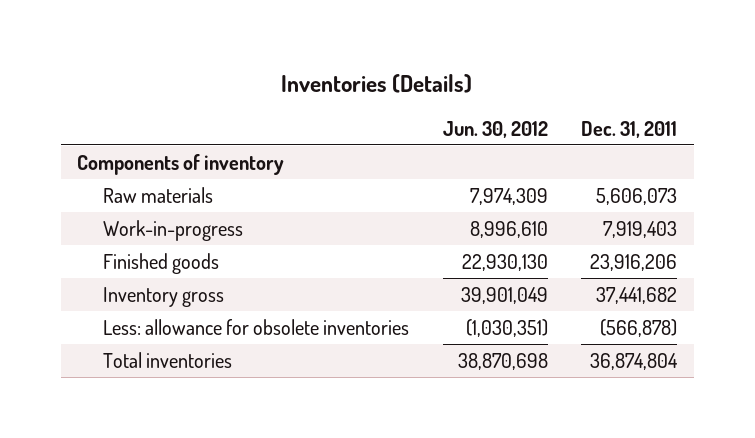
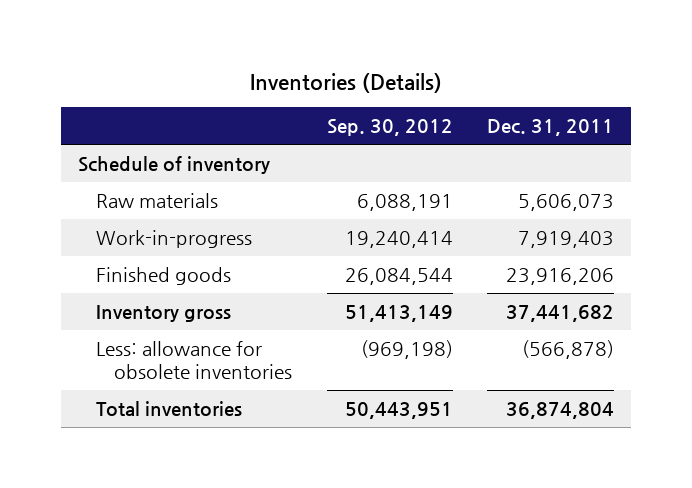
[442,120,548,138] Jun. 30, 2012 -> none
none -> [326,119,453,137] Sep. 30, 2012
[77,153,285,175] Components of inventory -> [77,155,270,174] Schedule of inventory

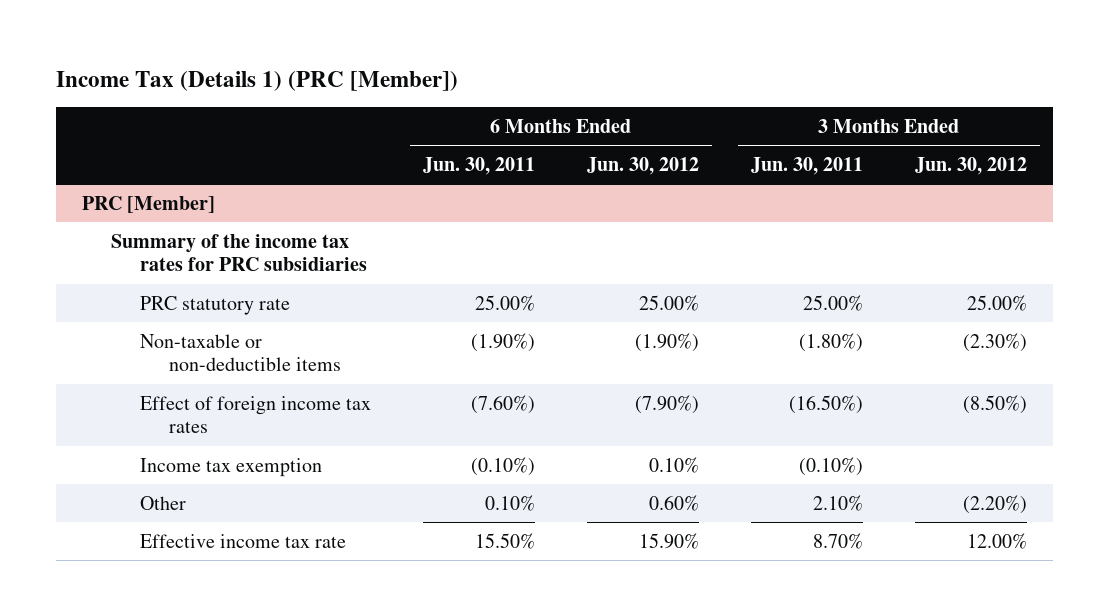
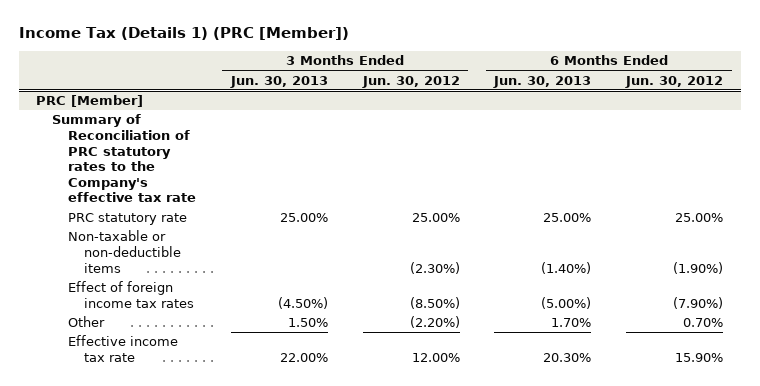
[423,156,536,175] Jun. 30, 2011 -> none
[751,156,864,175] Jun. 30, 2011 -> none
none -> [229,75,328,88] Jun. 30, 2013
none -> [493,75,592,88] Jun. 30, 2013
[111,233,368,272] Summary of the income tax rates for PRC subsidiaries -> [52,114,197,203] Summary of Reconciliation of PRC statutory rates to the Company's effective tax rate
[140,457,323,477] Income tax exemption -> none
[649,494,700,511] 0.60% -> [683,318,724,328] 0.70%

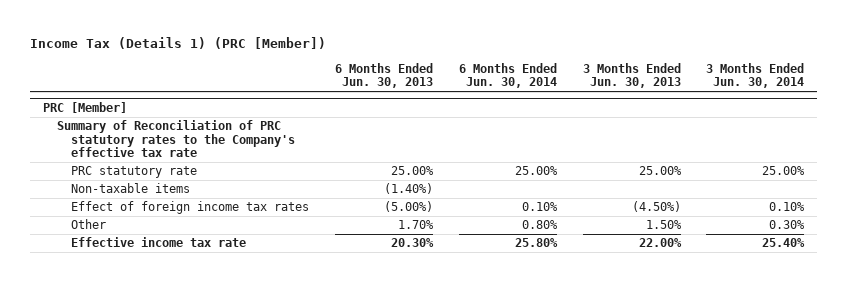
[361,75,460,88] Jun. 30, 2012 -> none
[625,75,724,88] Jun. 30, 2012 -> none
none -> [458,62,557,89] 6 Months Ended Jun. 30, 2014
none -> [706,62,805,89] 3 Months Ended Jun. 30, 2014
[68,230,182,273] Non-taxable or non-deductible items -> [71,183,191,194] Non-taxable items

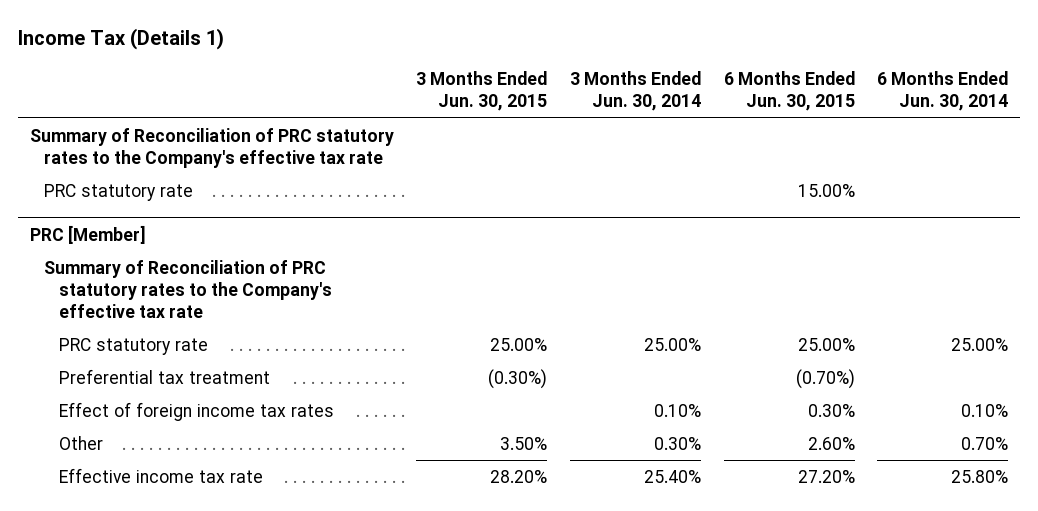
[30,37,327,50] Income Tax (Details 1) (PRC [Member]) -> [18,28,225,51] Income Tax (Details 1)
[335,62,434,89] 6 Months Ended Jun. 30, 2013 -> none
[582,62,681,89] 3 Months Ended Jun. 30, 2013 -> none
none -> [416,71,548,112] 3 Months Ended Jun. 30, 2015
none -> [723,71,855,112] 6 Months Ended Jun. 30, 2015
none -> [29,127,394,168] Summary of Reconciliation of PRC statutory rates to the Company's effective tax rate
none -> [44,183,194,201] PRC statutory rate
[71,183,191,194] Non-taxable items -> none
none -> [59,368,271,384] Preferential tax treatment
[521,220,558,230] 0.80% -> [961,436,1009,450] 0.70%

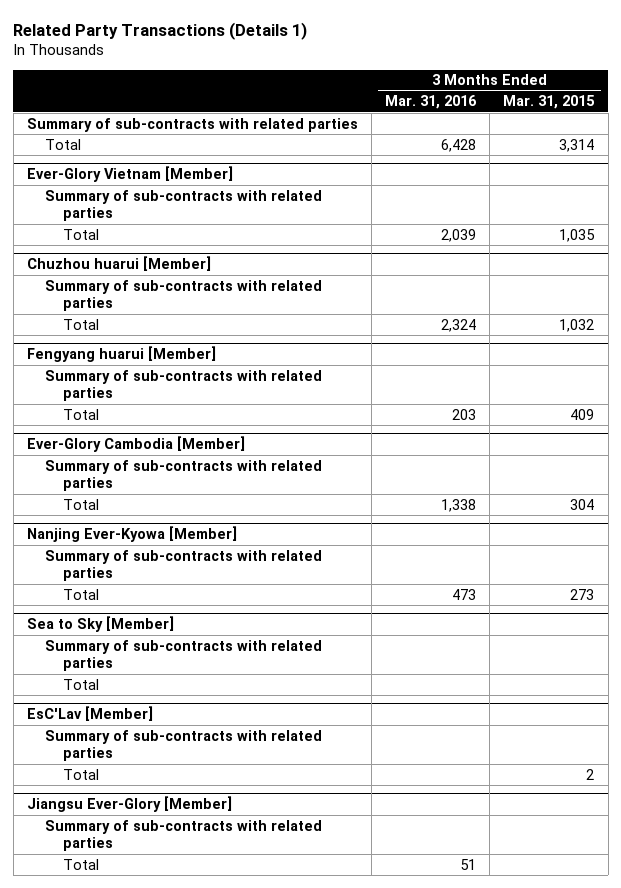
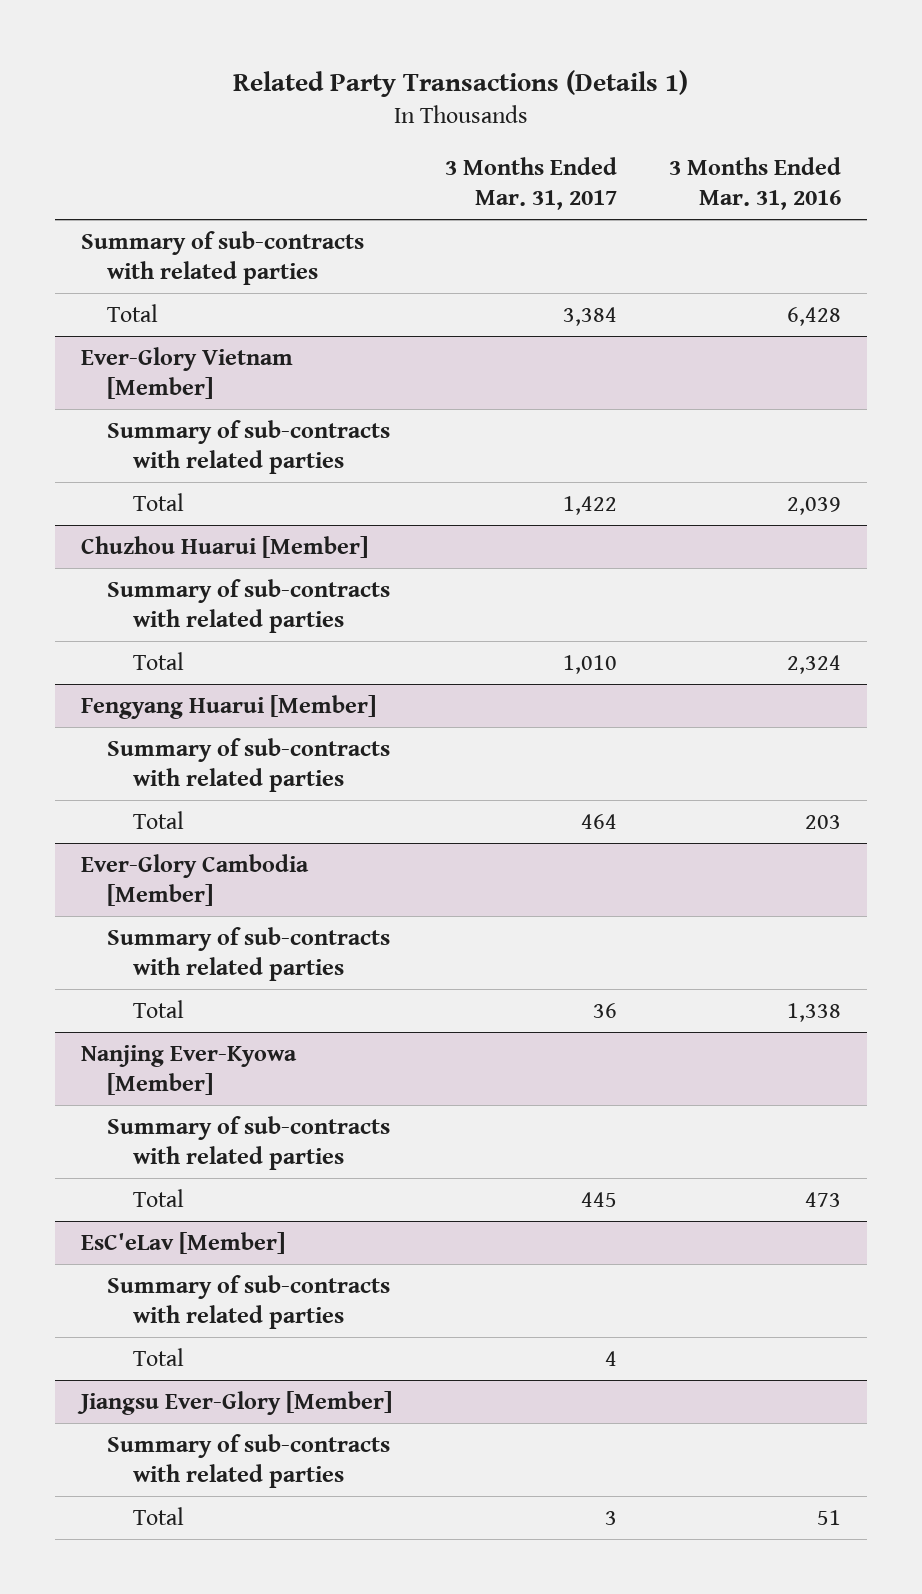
[503,95,596,110] Mar. 31, 2015 -> none
none -> [444,156,617,211] 3 Months Ended Mar. 31, 2017
[26,256,211,272] Chuzhou huarui [Member] -> [81,535,369,558] Chuzhou Huarui [Member]
[26,346,216,363] Fengyang huarui [Member] -> [81,694,377,719] Fengyang Huarui [Member]
[26,616,174,633] Sea to Sky [Member] -> none
[44,639,322,672] Summary of sub-contracts with related parties -> none
[62,678,99,690] Total -> none
[26,706,153,722] EsC'Lav [Member] -> [81,1231,286,1254] EsC'eLav [Member]

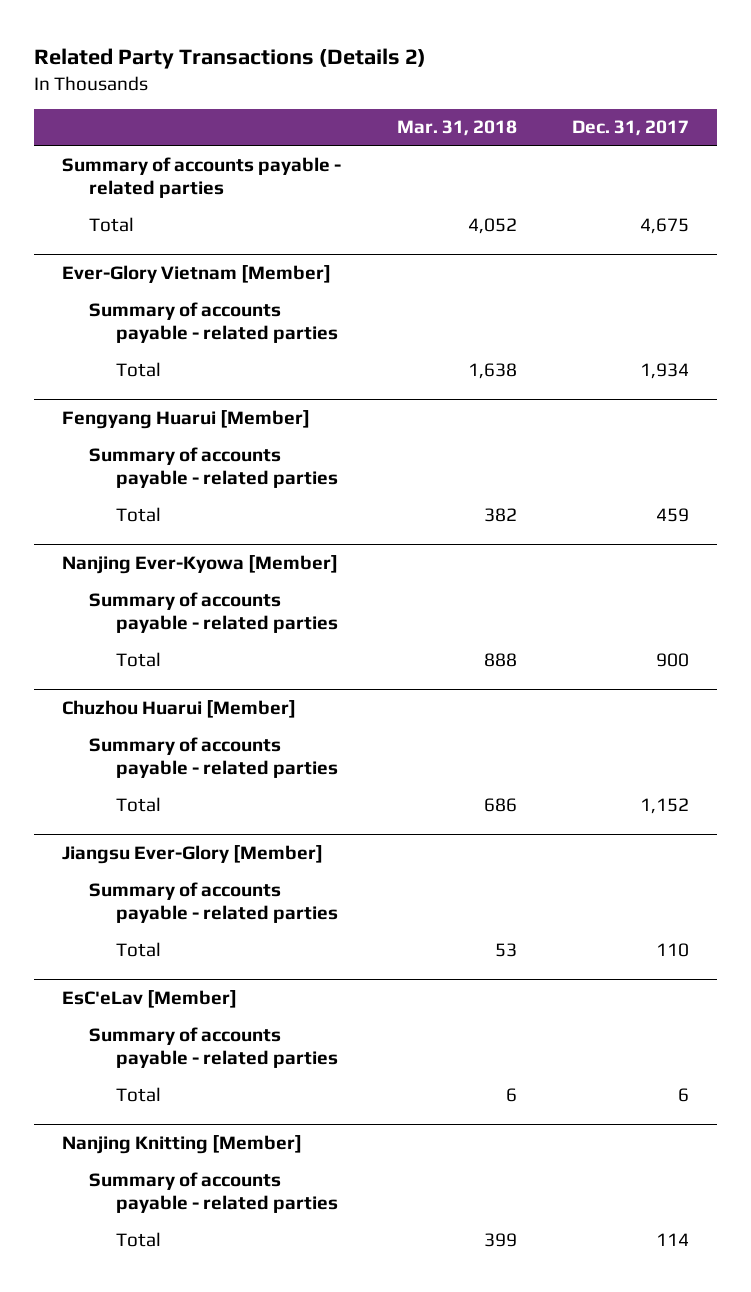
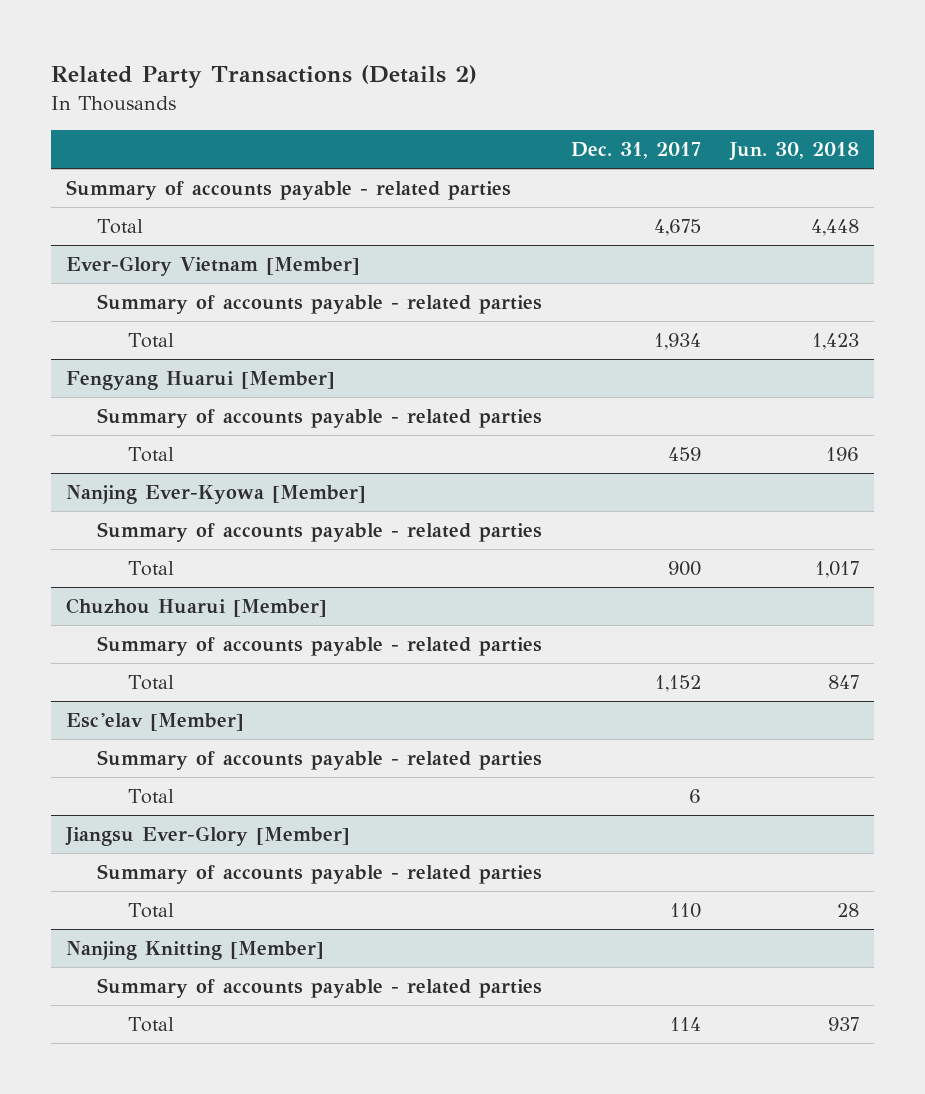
[396,120,517,137] Mar. 31, 2018 -> none
none -> [729,142,860,162] Jun. 30, 2018
none -> [65,713,244,732] Esc'elav [Member]
none -> [96,750,542,771] Summary of accounts payable - related parties
none -> [127,789,174,805] Total
[61,990,237,1009] EsC'eLav [Member] -> none
[89,1026,339,1068] Summary of accounts payable - related parties -> none
[116,1086,162,1102] Total -> none

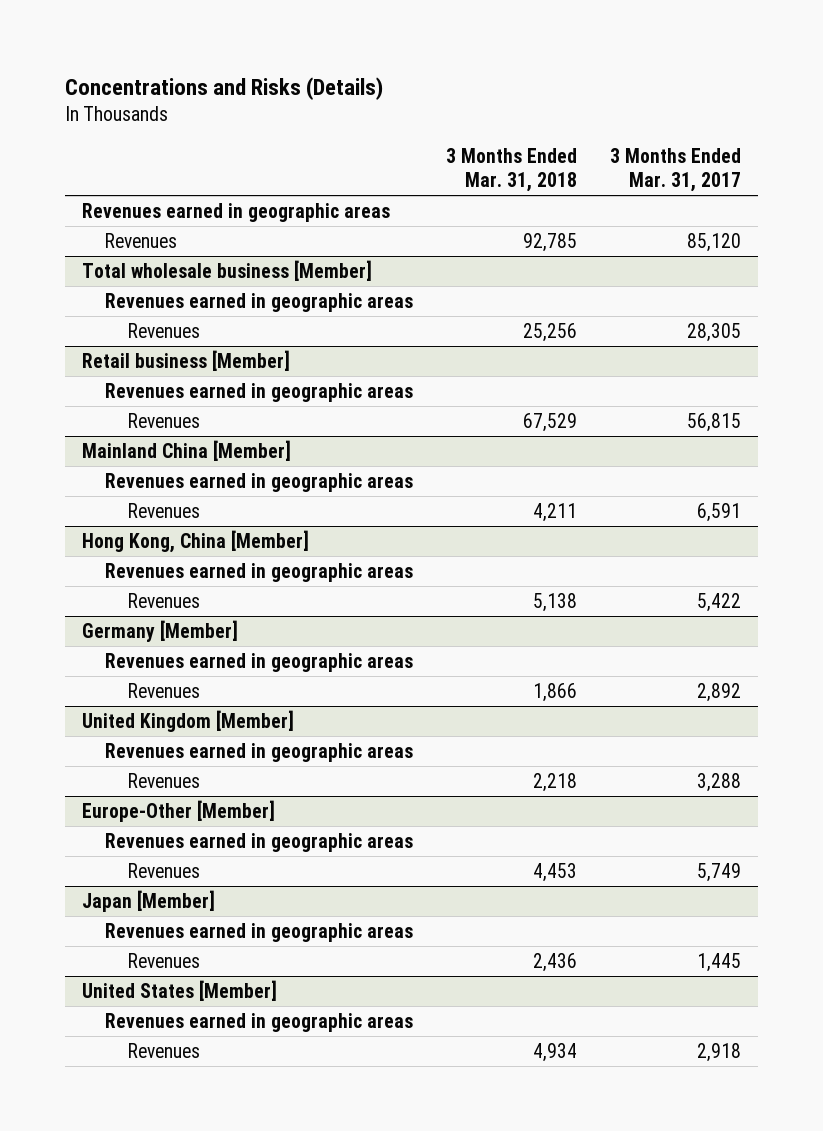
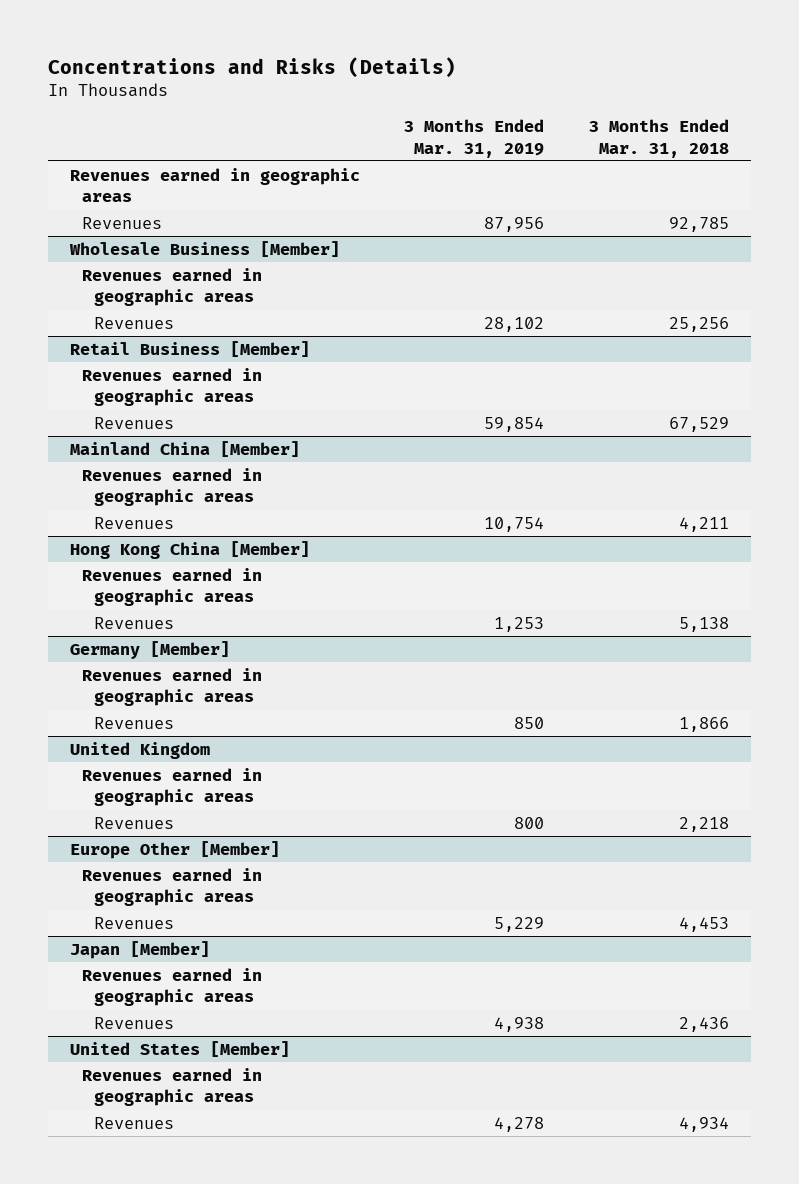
[610,147,742,192] 3 Months Ended Mar. 31, 2017 -> none
none -> [404,119,545,158] 3 Months Ended Mar. 31, 2019
[81,259,372,281] Total wholesale business [Member] -> [69,240,341,257] Wholesale Business [Member]
[81,349,290,371] Retail business [Member] -> [70,340,311,357] Retail Business [Member]
[81,529,309,553] Hong Kong, China [Member] -> [70,540,311,559] Hong Kong China [Member]
[81,709,294,732] United Kingdom [Member] -> [70,741,211,759] United Kingdom
[81,799,275,822] Europe-Other [Member] -> [70,840,281,859] Europe Other [Member]

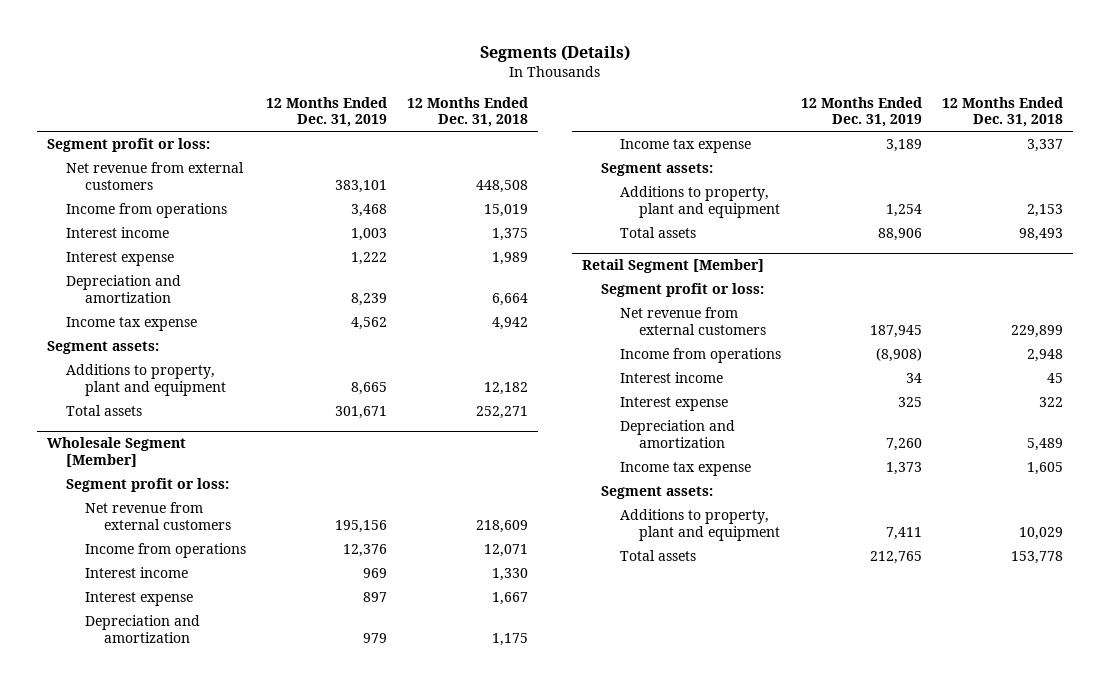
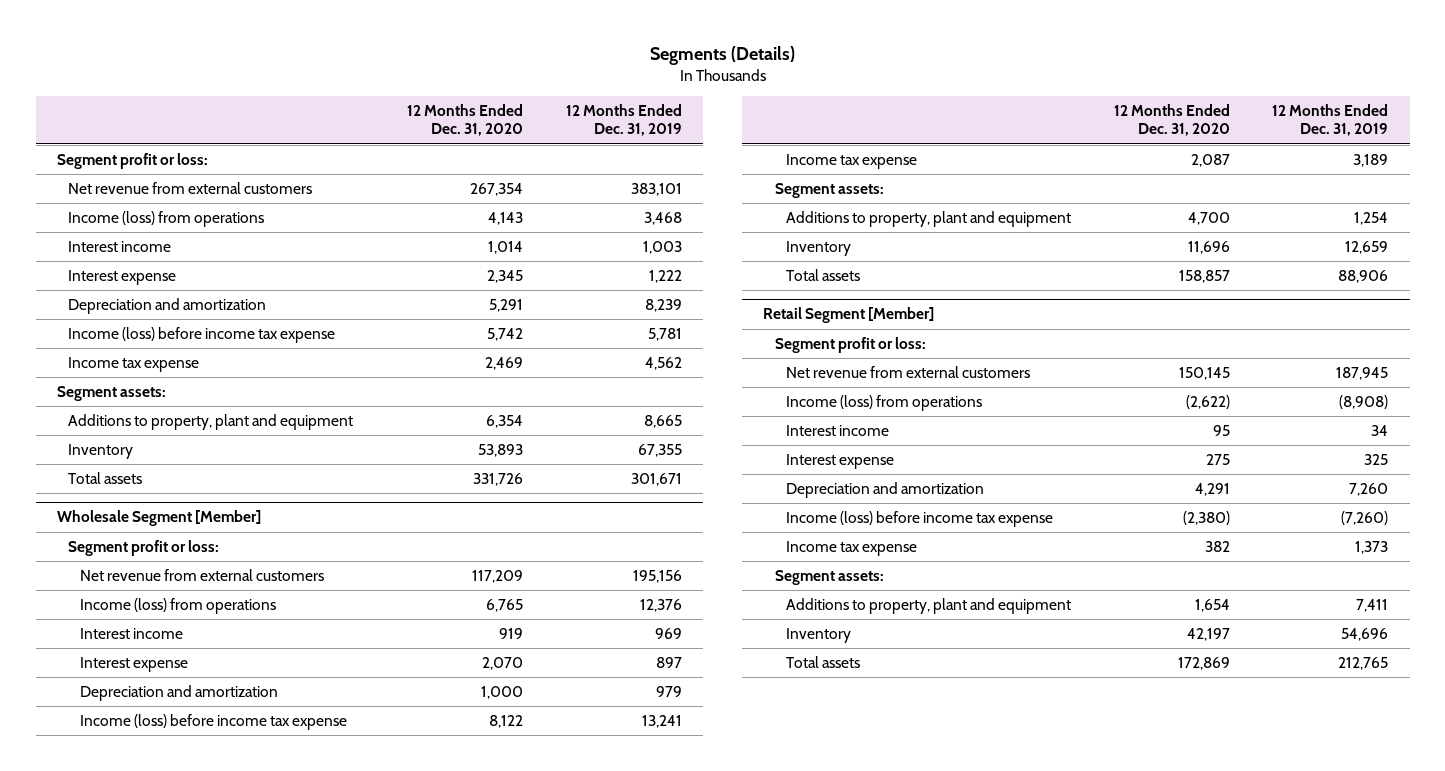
[406,96,528,128] 12 Months Ended Dec. 31, 2018 -> none
none -> [407,104,524,137] 12 Months Ended Dec. 31, 2020
[65,202,227,218] Income from operations -> [68,211,265,228] Income (loss) from operations
none -> [68,327,336,344] Income (loss) before income tax expense
none -> [68,444,134,460] Inventory
[84,542,246,558] Income from operations -> [79,598,276,615] Income (loss) from operations
none -> [79,714,347,731] Income (loss) before income tax expense
none -> [786,241,852,257] Inventory
[620,347,782,363] Income from operations -> [786,395,983,412] Income (loss) from operations
none -> [786,511,1054,528] Income (loss) before income tax expense
none -> [786,628,852,644] Inventory

